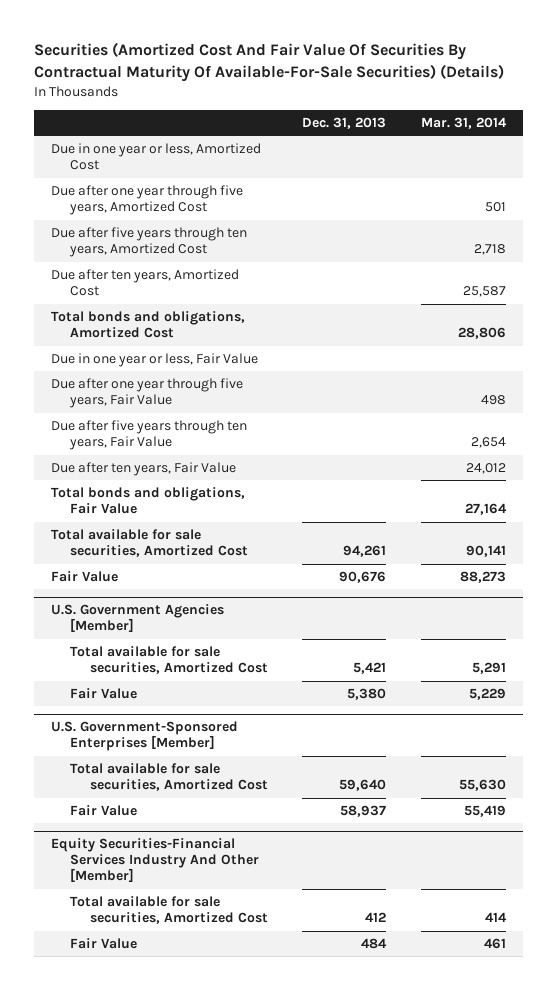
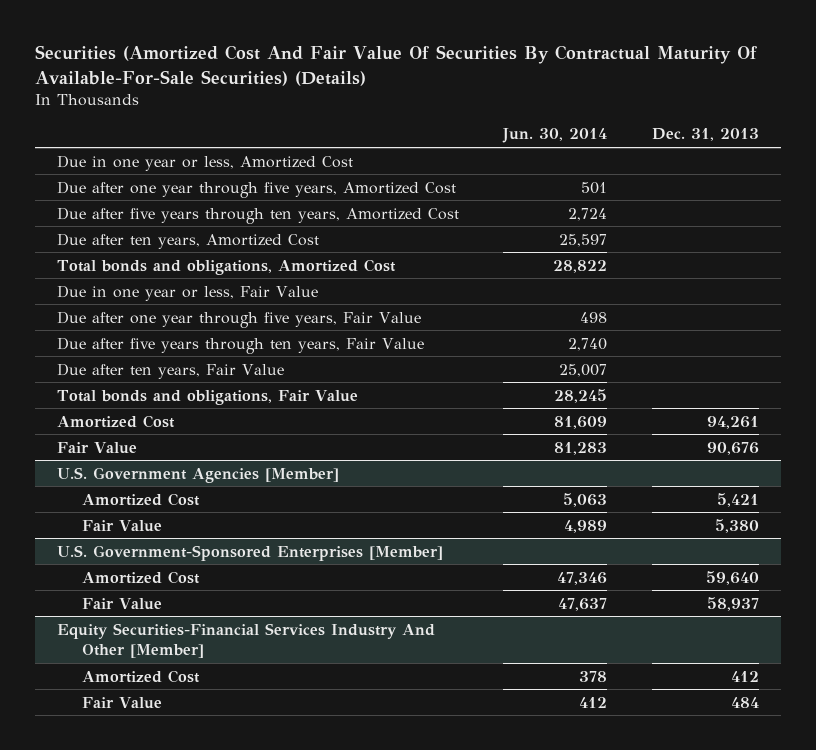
[420,116,507,129] Mar. 31, 2014 -> none
none -> [502,128,608,144] Jun. 30, 2014
[50,529,249,558] Total available for sale securities, Amortized Cost -> [57,414,176,428] Amortized Cost
[70,646,268,675] Total available for sale securities, Amortized Cost -> [81,492,200,506] Amortized Cost
[70,763,268,792] Total available for sale securities, Amortized Cost -> [81,570,200,584] Amortized Cost
[70,896,268,925] Total available for sale securities, Amortized Cost -> [81,669,200,683] Amortized Cost

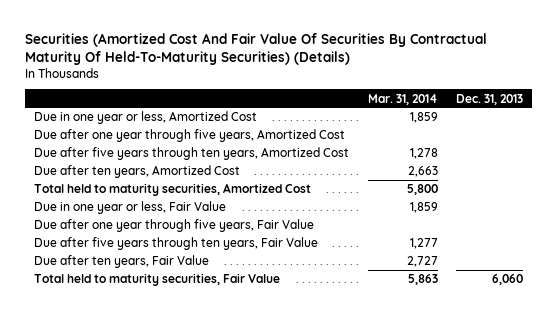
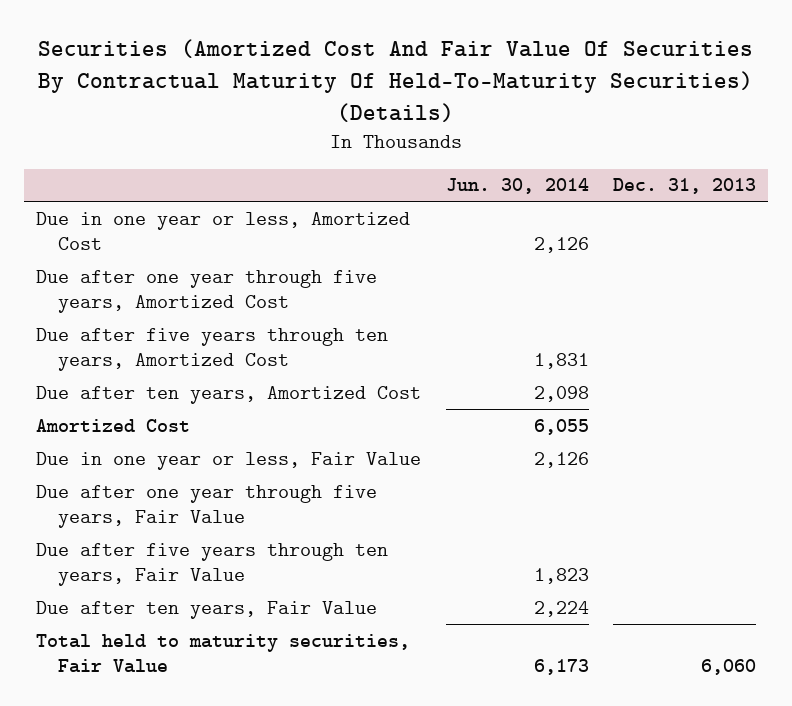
[367,93,438,105] Mar. 31, 2014 -> none
none -> [445,178,589,195] Jun. 30, 2014
[34,183,312,197] Total held to maturity securities, Amortized Cost -> [36,418,191,432] Amortized Cost

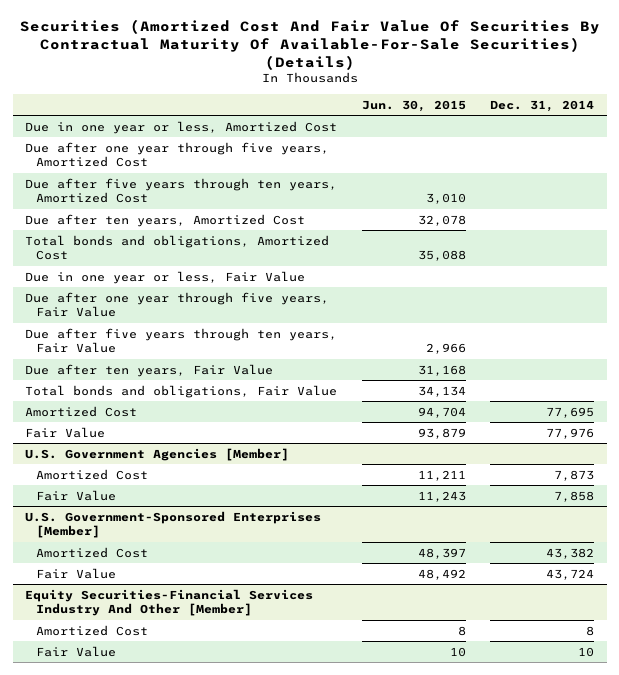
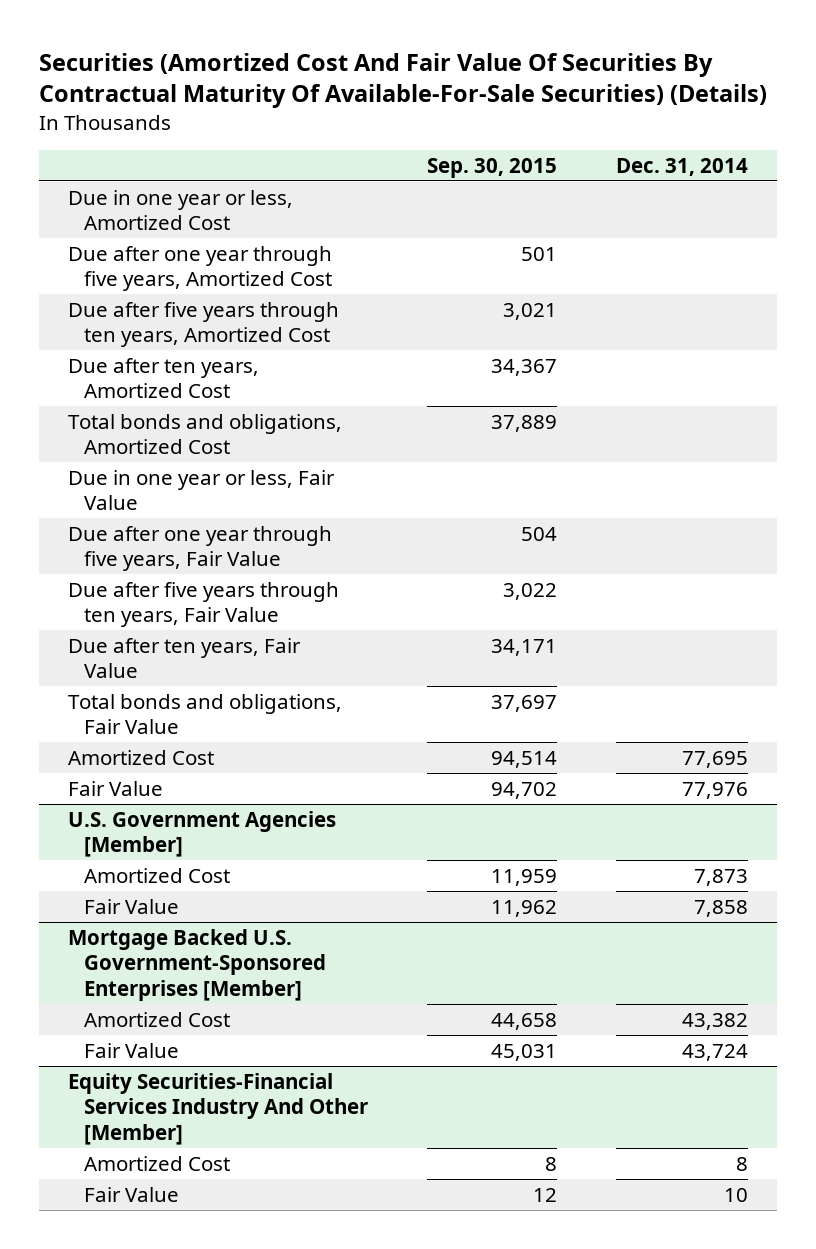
[361,99,466,112] Jun. 30, 2015 -> none
none -> [426,157,557,178] Sep. 30, 2015
[24,510,321,539] U.S. Government-Sponsored Enterprises [Member] -> [68,928,327,1001] Mortgage Backed U.S. Government-Sponsored Enterprises [Member]

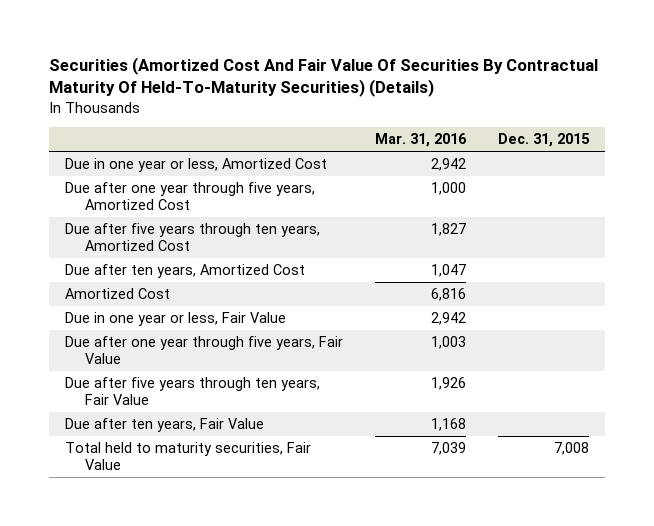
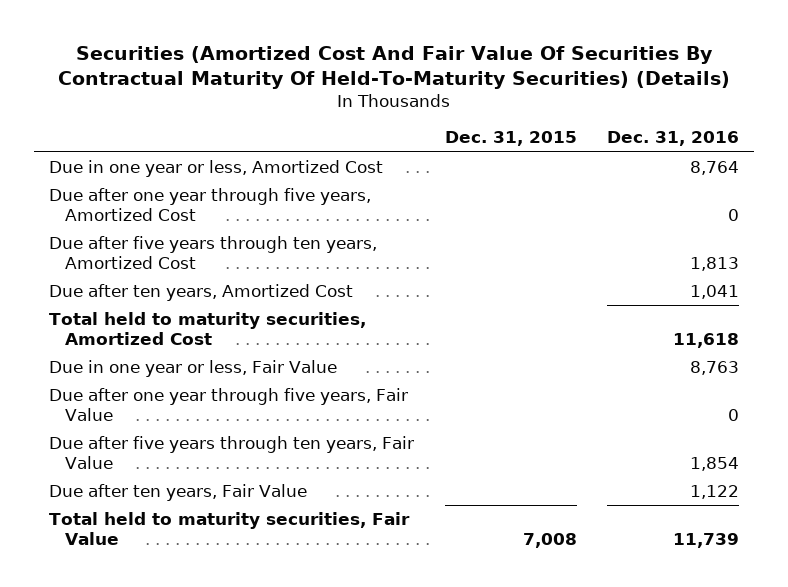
[375,133,468,148] Mar. 31, 2016 -> none
none -> [606,131,739,147] Dec. 31, 2016
[64,288,170,300] Amortized Cost -> [49,312,367,346] Total held to maturity securities, Amortized Cost

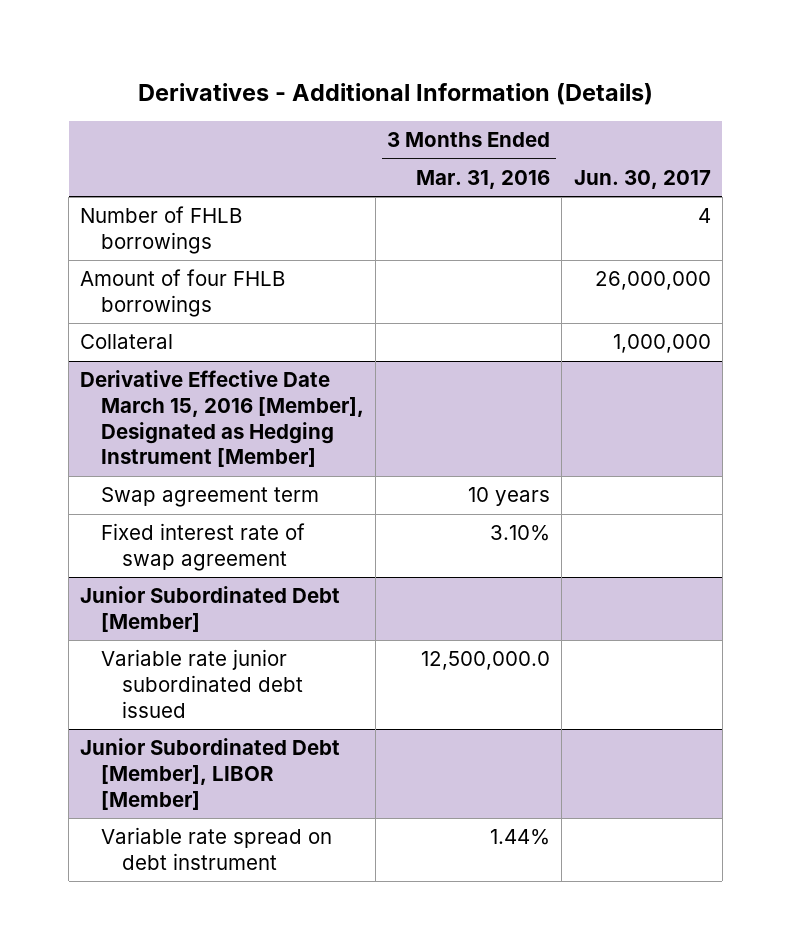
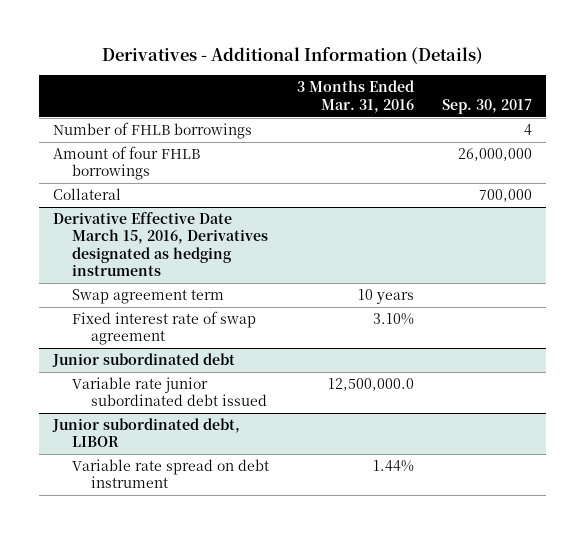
[573,170,711,190] Jun. 30, 2017 -> none
none -> [442,98,533,114] Sep. 30, 2017
[80,370,365,468] Derivative Effective Date March 15, 2016 [Member], Designated as Hedging Instrument [Member] -> [53,212,269,276] Derivative Effective Date March 15, 2016, Derivatives designated as hedging instruments
[80,586,341,633] Junior Subordinated Debt [Member] -> [52,353,236,368] Junior subordinated debt
[80,738,341,810] Junior Subordinated Debt [Member], LIBOR [Member] -> [52,418,241,448] Junior subordinated debt, LIBOR

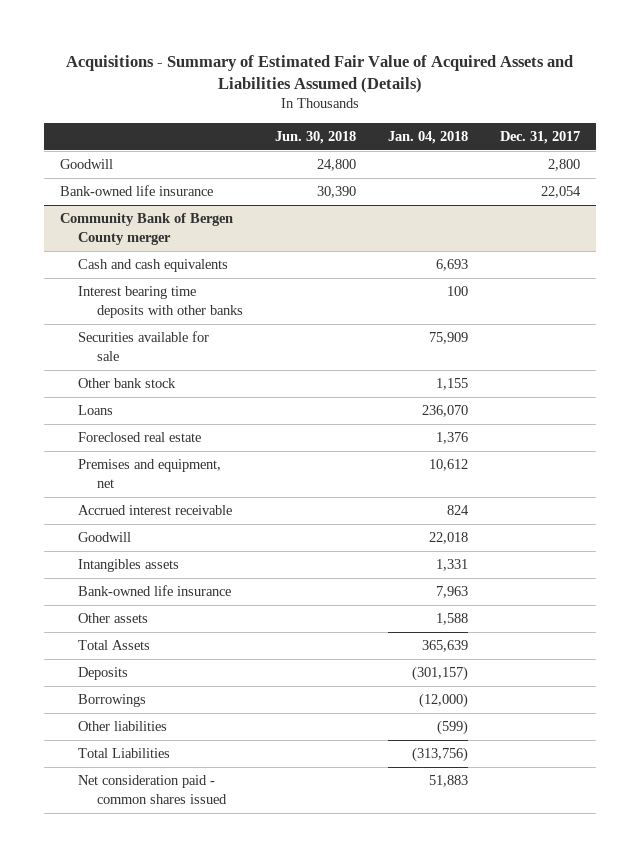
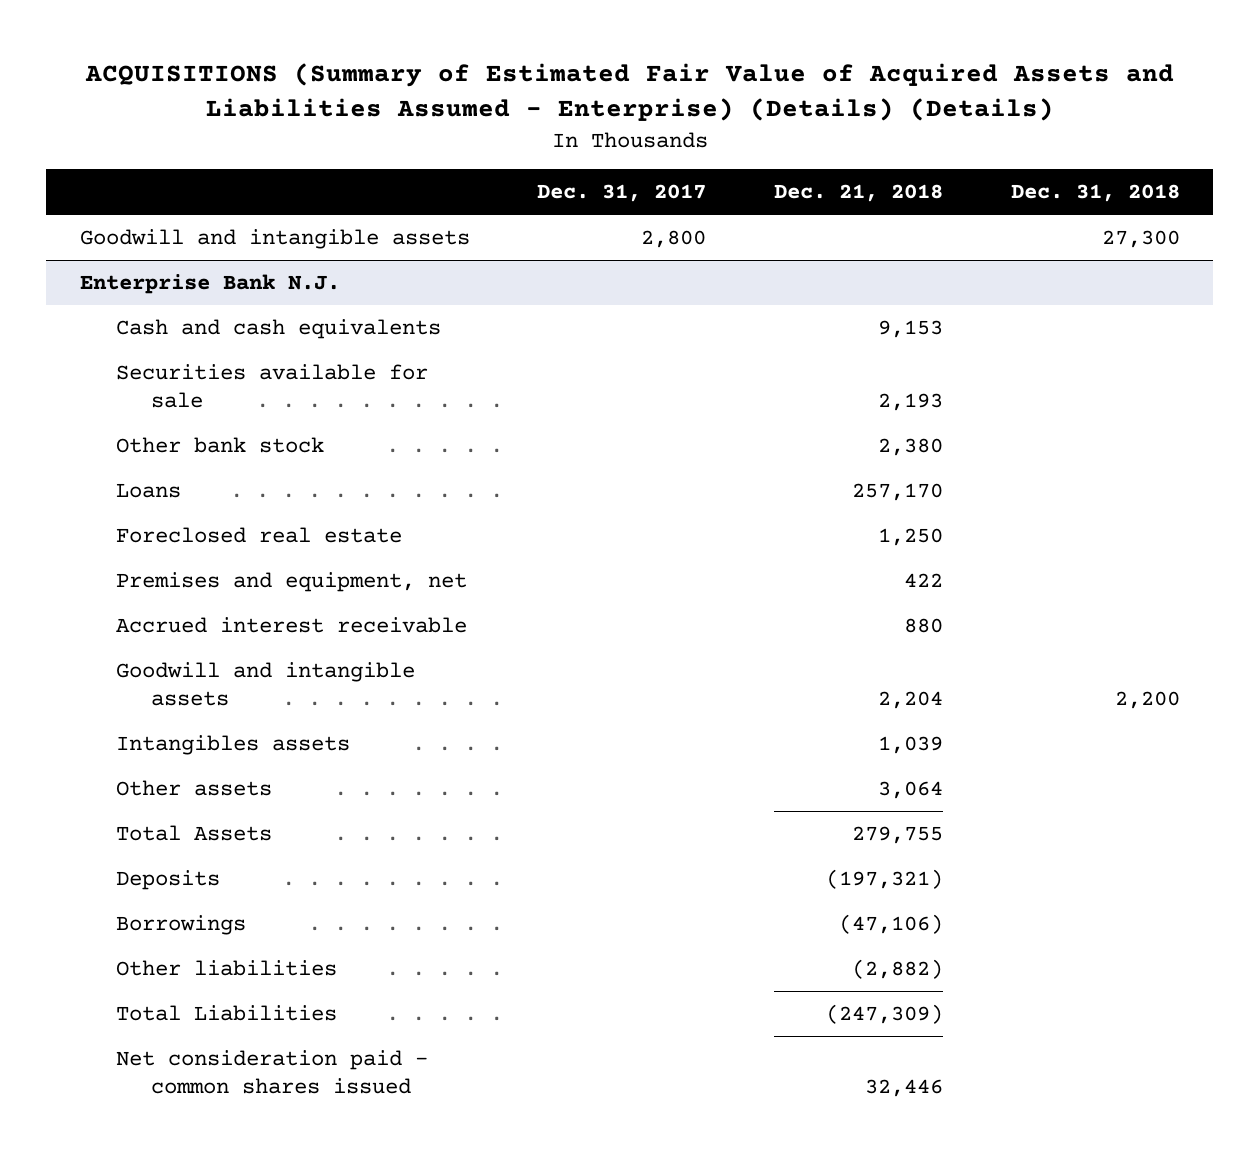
[66,54,574,93] Acquisitions - Summary of Estimated Fair Value of Acquired Assets and Liabilities Assumed (Details) -> [84,62,1174,122] ACQUISITIONS (Summary of Estimated Fair Value of Acquired Assets and Liabilities Assumed - Enterprise) (Details) (Details)
[274,130,356,144] Jun. 30, 2018 -> none
[387,130,468,144] Jan. 04, 2018 -> none
none -> [773,184,943,203] Dec. 21, 2018
none -> [1010,184,1180,203] Dec. 31, 2018
[60,185,214,197] Bank-owned life insurance -> none
[60,213,234,245] Community Bank of Bergen County merger -> none
[78,259,229,273] Cash and cash equivalents -> none
[78,286,243,318] Interest bearing time deposits with other banks -> none
[78,331,210,361] Securities available for sale -> none
[78,378,177,389] Other bank stock -> none
[78,405,114,416] Loans -> none
[78,432,202,443] Foreclosed real estate -> none
[78,459,222,488] Premises and equipment, net -> none
[78,505,233,516] Accrued interest receivable -> none
[78,532,132,543] Goodwill -> none
[78,559,180,573] Intangibles assets -> none
[78,585,232,597] Bank-owned life insurance -> none
[78,613,149,624] Other assets -> none
[78,640,151,651] Total Assets -> none
[78,667,129,681] Deposits -> none
[78,694,147,708] Borrowings -> none
[78,721,168,732] Other liabilities -> none
[78,748,171,759] Total Liabilities -> none
[78,775,227,804] Net consideration paid - common shares issued -> none
[60,159,114,170] Goodwill -> [79,228,470,249] Goodwill and intangible assets
none -> [79,273,340,294] Enterprise Bank N.J.
none -> [115,318,441,339] Cash and cash equivalents
none -> [115,363,428,408] Securities available for sale
none -> [115,436,324,453] Other bank stock
none -> [115,482,181,498] Loans
none -> [115,526,402,543] Foreclosed real estate
none -> [115,571,467,592] Premises and equipment, net
none -> [115,616,467,633] Accrued interest receivable
none -> [115,661,415,706] Goodwill and intangible assets
none -> [115,734,350,755] Intangibles assets
none -> [115,779,272,796] Other assets
none -> [115,824,272,841] Total Assets
none -> [115,869,220,890] Deposits
none -> [115,914,246,935] Borrowings
none -> [115,959,337,976] Other liabilities
none -> [115,1004,337,1021] Total Liabilities
none -> [115,1049,428,1094] Net consideration paid - common shares issued

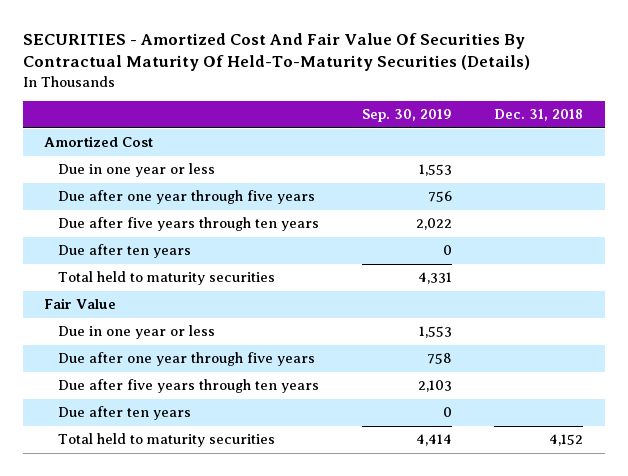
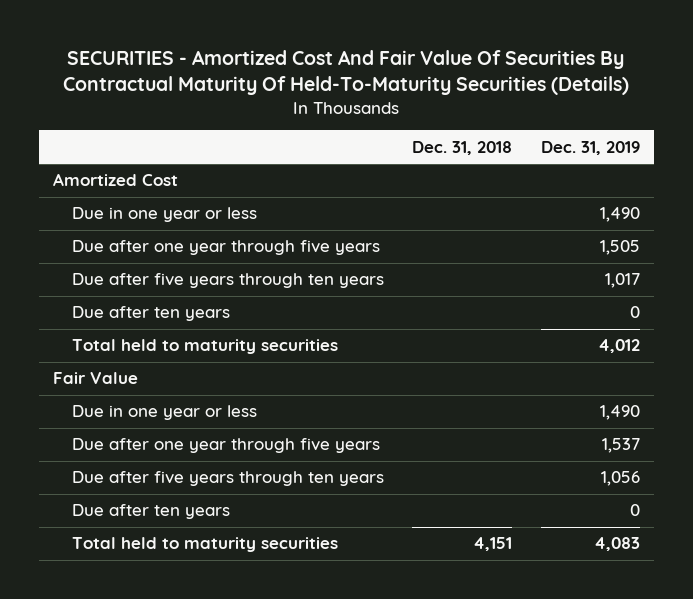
[361,109,452,123] Sep. 30, 2019 -> none
none -> [540,140,640,155] Dec. 31, 2019
[549,434,584,447] 4,152 -> [473,537,513,552] 4,151

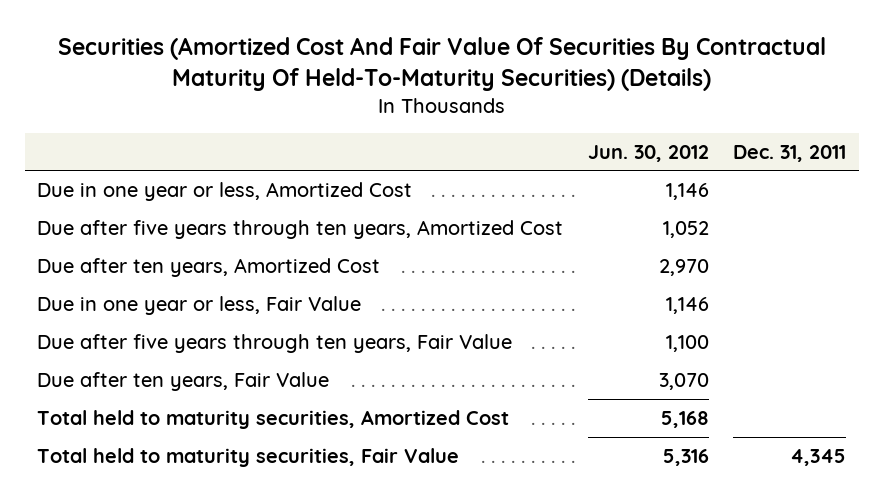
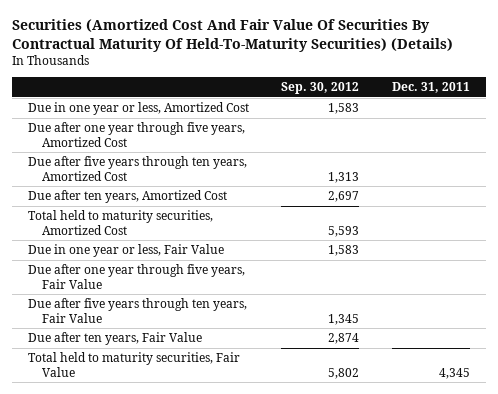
[587,144,709,162] Jun. 30, 2012 -> none
none -> [281,82,360,95] Sep. 30, 2012
none -> [27,122,245,147] Due after one year through five years, Amortized Cost
[36,409,509,429] Total held to maturity securities, Amortized Cost -> [27,210,213,235] Total held to maturity securities, Amortized Cost
none -> [27,264,245,289] Due after one year through five years, Fair Value

